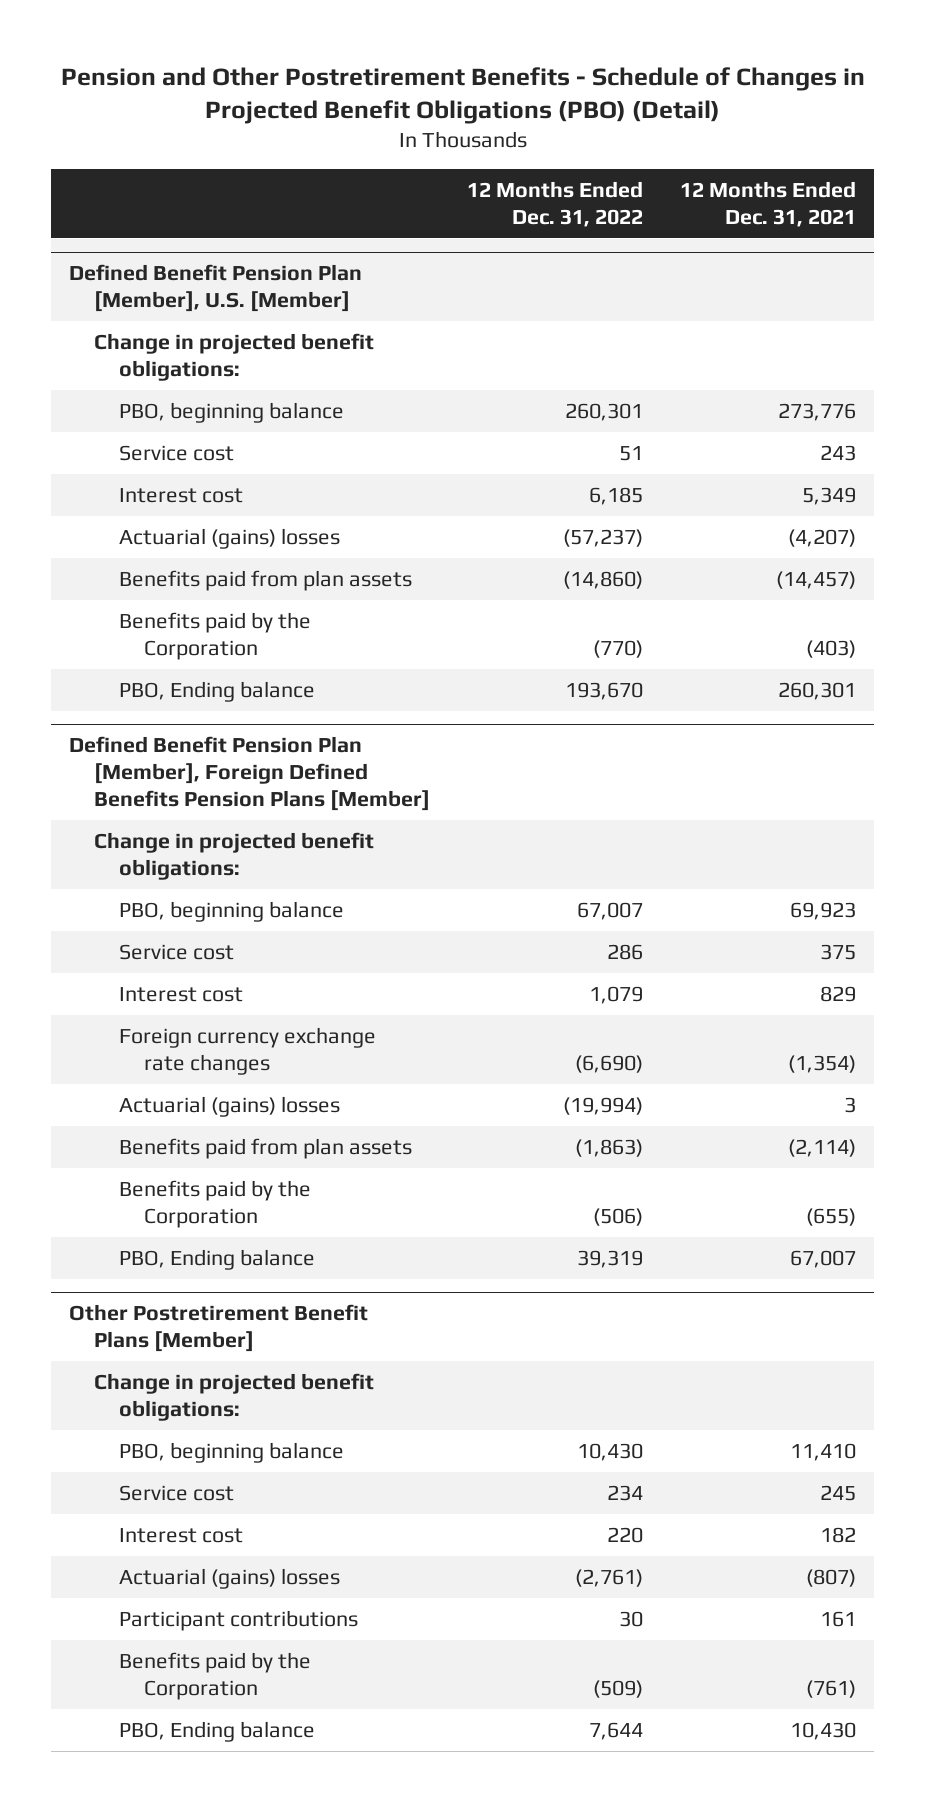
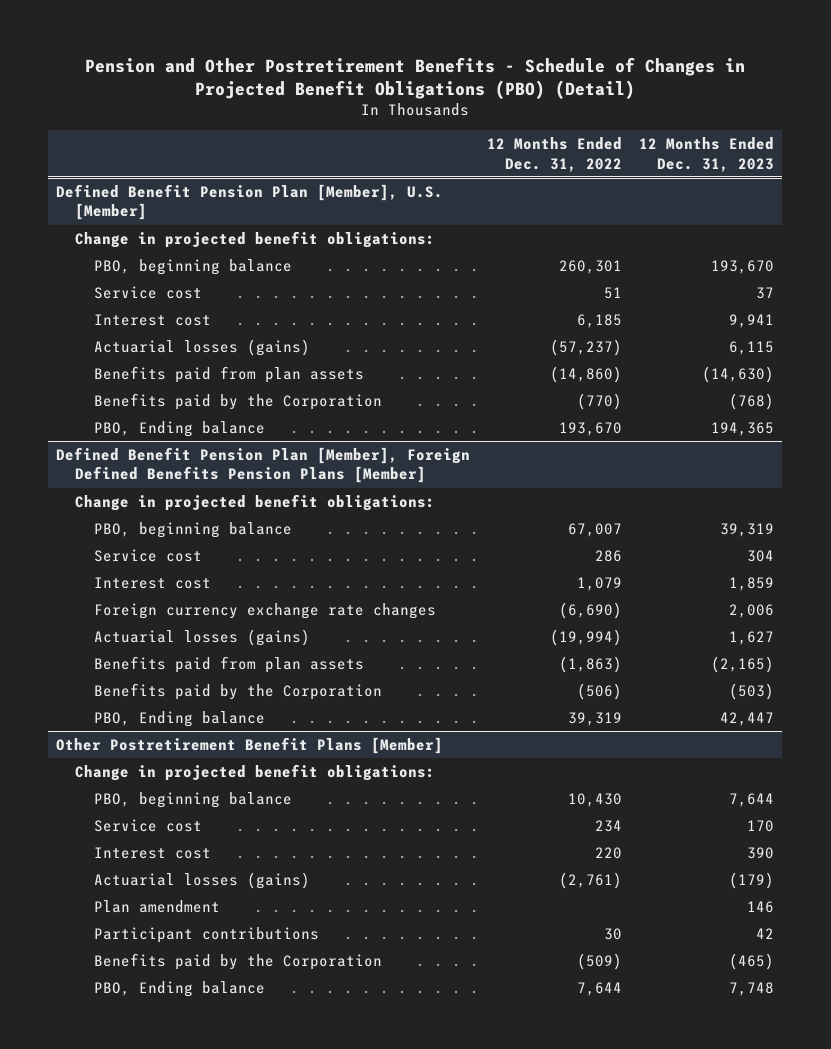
[679,180,856,227] 12 Months Ended Dec. 31, 2021 -> none
none -> [639,137,775,172] 12 Months Ended Dec. 31, 2023
[119,527,341,549] Actuarial (gains) losses -> [94,338,311,356] Actuarial losses (gains)
[119,1095,341,1117] Actuarial (gains) losses -> [94,628,311,646] Actuarial losses (gains)
[119,1567,341,1589] Actuarial (gains) losses -> [94,871,311,889] Actuarial losses (gains)
none -> [94,899,221,913] Plan amendment

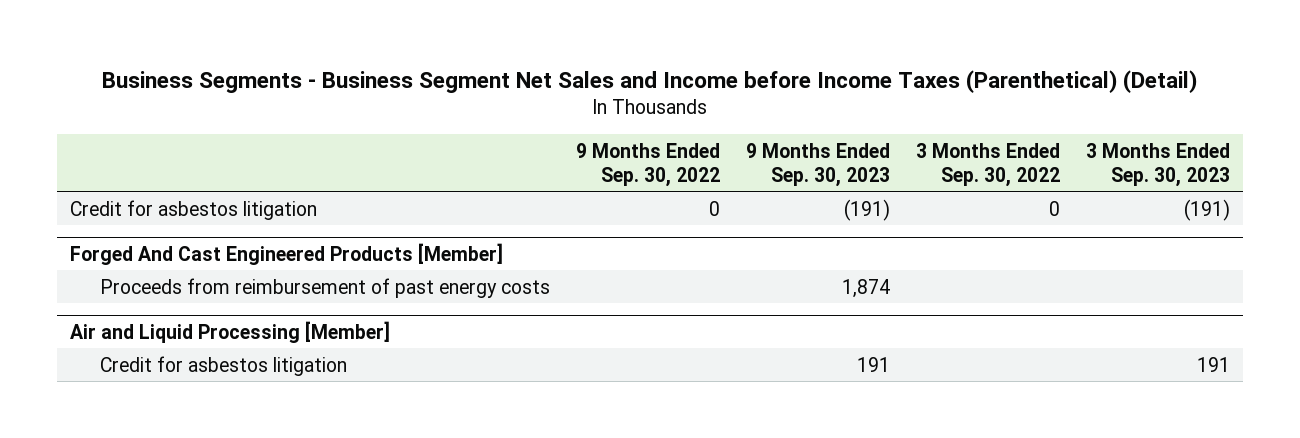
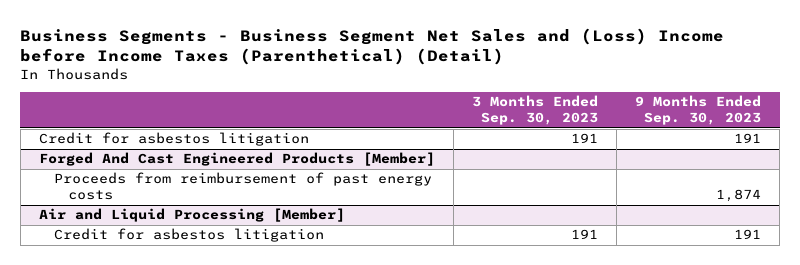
[101,69,1197,93] Business Segments - Business Segment Net Sales and Income before Income Taxes (Parenthetical) (Detail) -> [20,27,725,66] Business Segments - Business Segment Net Sales and (Loss) Income before Income Taxes (Parenthetical) (Detail)
[575,142,720,187] 9 Months Ended Sep. 30, 2022 -> none
[915,142,1060,187] 3 Months Ended Sep. 30, 2022 -> none
[843,198,890,221] (191) -> [734,133,762,144] 191
[1183,198,1230,221] (191) -> [570,133,598,144] 191

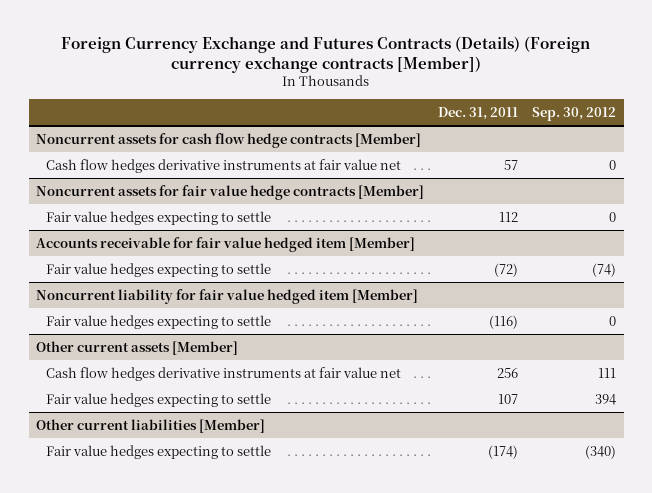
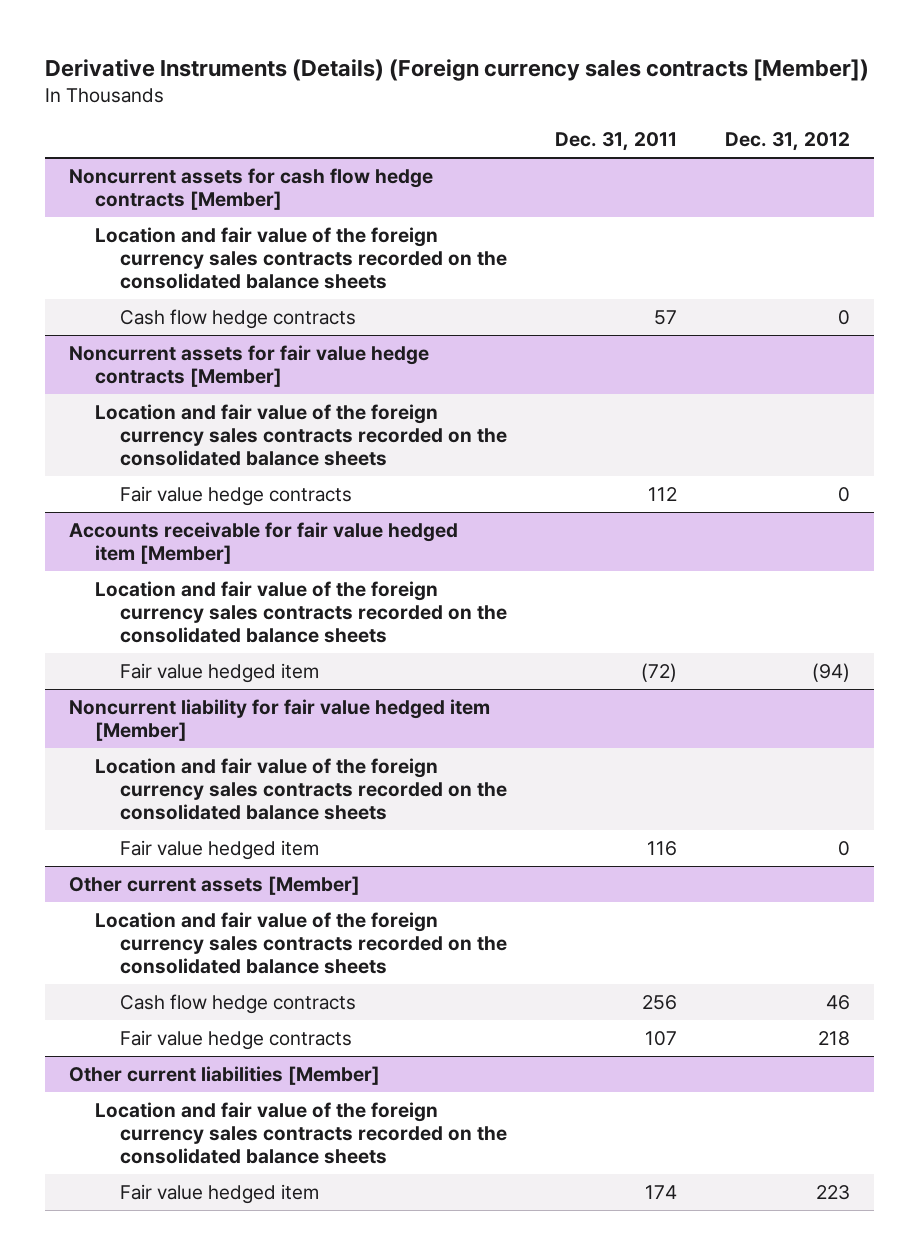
[61,35,591,73] Foreign Currency Exchange and Futures Contracts (Details) (Foreign currency exchange contracts [Member]) -> [45,58,870,81] Derivative Instruments (Details) (Foreign currency sales contracts [Member])
[532,106,617,121] Sep. 30, 2012 -> none
none -> [724,132,850,152] Dec. 31, 2012
none -> [94,226,508,289] Location and fair value of the foreign currency sales contracts recorded on the consolidated balance sheets
[45,158,401,173] Cash flow hedges derivative instruments at fair value net -> [120,308,357,329] Cash flow hedge contracts
none -> [94,403,508,466] Location and fair value of the foreign currency sales contracts recorded on the consolidated balance sheets
[45,210,271,225] Fair value hedges expecting to settle -> [120,485,353,506] Fair value hedge contracts
[45,262,271,277] Fair value hedges expecting to settle -> none
none -> [94,580,508,643] Location and fair value of the foreign currency sales contracts recorded on the consolidated balance sheets
none -> [120,662,320,683] Fair value hedged item
[45,314,271,329] Fair value hedges expecting to settle -> none
none -> [94,757,508,820] Location and fair value of the foreign currency sales contracts recorded on the consolidated balance sheets
none -> [120,839,320,860] Fair value hedged item
none -> [94,911,508,974] Location and fair value of the foreign currency sales contracts recorded on the consolidated balance sheets
[45,366,401,381] Cash flow hedges derivative instruments at fair value net -> [120,993,357,1014] Cash flow hedge contracts
[45,392,271,407] Fair value hedges expecting to settle -> [120,1029,353,1050] Fair value hedge contracts
[45,444,271,459] Fair value hedges expecting to settle -> none
none -> [94,1101,508,1164] Location and fair value of the foreign currency sales contracts recorded on the consolidated balance sheets
none -> [120,1183,320,1204] Fair value hedged item

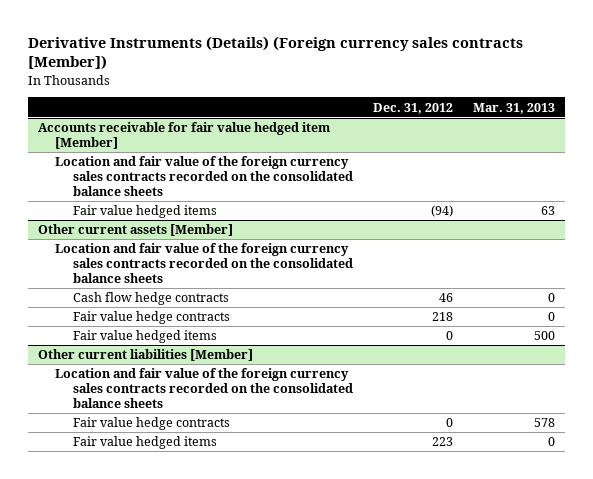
[554,132,677,152] Dec. 31, 2011 -> none
none -> [472,102,555,114] Mar. 31, 2013
[69,167,434,210] Noncurrent assets for cash flow hedge contracts [Member] -> none
[94,226,508,289] Location and fair value of the foreign currency sales contracts recorded on the consolidated balance sheets -> none
[120,308,357,329] Cash flow hedge contracts -> none
[69,344,430,387] Noncurrent assets for fair value hedge contracts [Member] -> none
[94,403,508,466] Location and fair value of the foreign currency sales contracts recorded on the consolidated balance sheets -> none
[120,485,353,506] Fair value hedge contracts -> none
[69,698,491,741] Noncurrent liability for fair value hedged item [Member] -> none
[94,757,508,820] Location and fair value of the foreign currency sales contracts recorded on the consolidated balance sheets -> none
[120,839,320,860] Fair value hedged item -> none
[120,662,320,683] Fair value hedged item -> [73,205,218,219] Fair value hedged items
none -> [73,330,218,344] Fair value hedged items
none -> [73,417,231,431] Fair value hedge contracts
[120,1183,320,1204] Fair value hedged item -> [73,436,218,450] Fair value hedged items

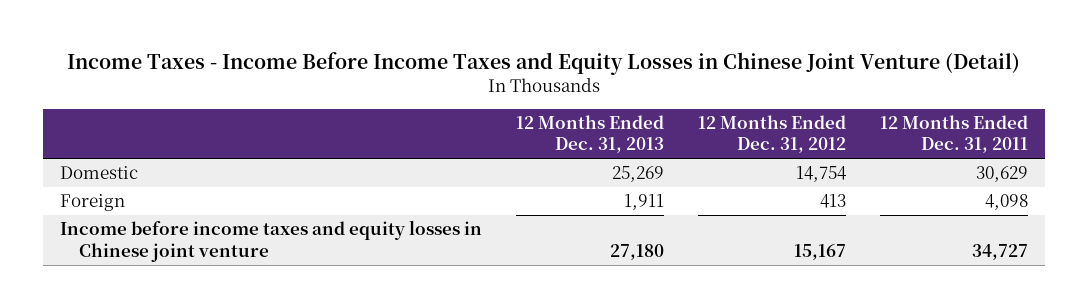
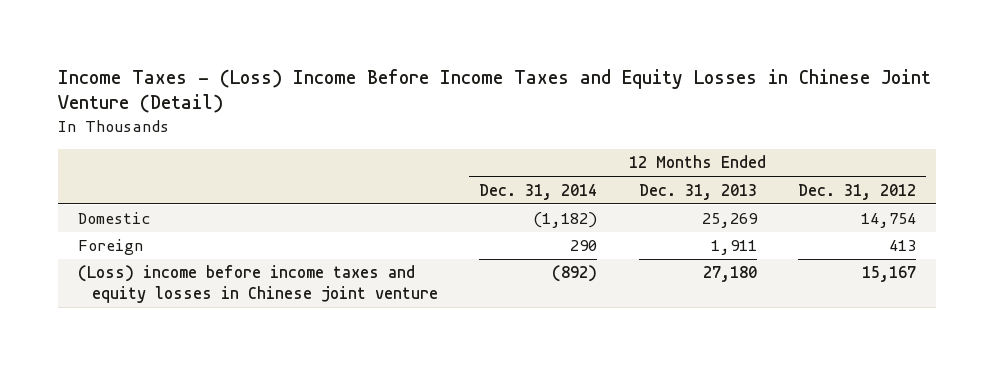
[67,52,1021,76] Income Taxes - Income Before Income Taxes and Equity Losses in Chinese Joint Venture (Detail) -> [57,68,931,114] Income Taxes - (Loss) Income Before Income Taxes and Equity Losses in Chinese Joint Venture (Detail)
[880,114,1029,154] 12 Months Ended Dec. 31, 2011 -> none
none -> [479,183,598,200] Dec. 31, 2014
[60,220,483,262] Income before income taxes and equity losses in Chinese joint venture -> [78,265,439,303] (Loss) income before income taxes and equity losses in Chinese joint venture

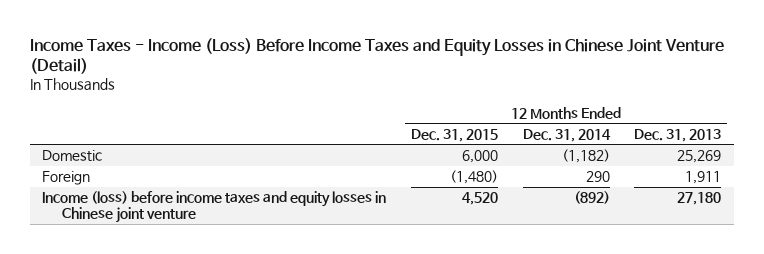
[57,68,931,114] Income Taxes - (Loss) Income Before Income Taxes and Equity Losses in Chinese Joint Venture (Detail) -> [29,37,724,75] Income Taxes - Income (Loss) Before Income Taxes and Equity Losses in Chinese Joint Venture (Detail)
[797,183,916,200] Dec. 31, 2012 -> none
none -> [410,128,498,142] Dec. 31, 2015
[78,265,439,303] (Loss) income before income taxes and equity losses in Chinese joint venture -> [42,191,387,224] Income (loss) before income taxes and equity losses in Chinese joint venture

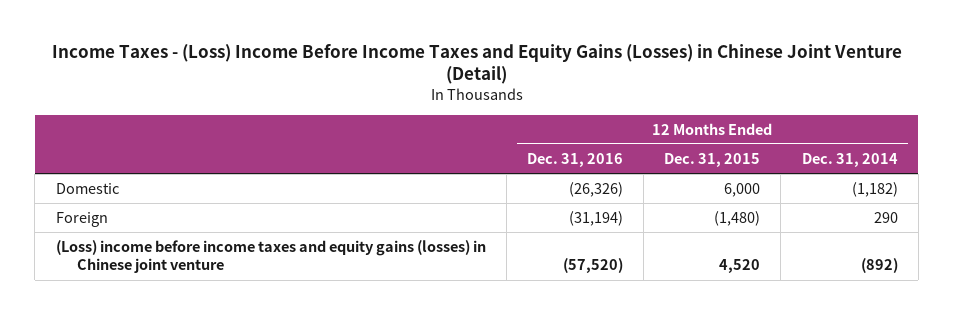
[29,37,724,75] Income Taxes - Income (Loss) Before Income Taxes and Equity Losses in Chinese Joint Venture (Detail) -> [51,43,902,85] Income Taxes - (Loss) Income Before Income Taxes and Equity Gains (Losses) in Chinese Joint Venture (Detail)
[634,128,722,142] Dec. 31, 2013 -> none
none -> [526,153,623,168] Dec. 31, 2016
[42,191,387,224] Income (loss) before income taxes and equity losses in Chinese joint venture -> [55,240,486,274] (Loss) income before income taxes and equity gains (losses) in Chinese joint venture

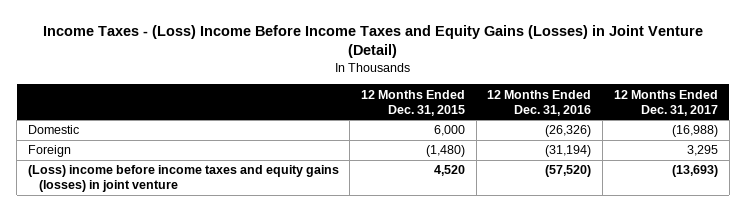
[51,43,902,85] Income Taxes - (Loss) Income Before Income Taxes and Equity Gains (Losses) in Chinese Joint Venture (Detail) -> [42,24,703,59] Income Taxes - (Loss) Income Before Income Taxes and Equity Gains (Losses) in Joint Venture (Detail)
[801,153,898,168] Dec. 31, 2014 -> none
none -> [613,89,718,116] 12 Months Ended Dec. 31, 2017
[55,240,486,274] (Loss) income before income taxes and equity gains (losses) in Chinese joint venture -> [27,165,339,193] (Loss) income before income taxes and equity gains (losses) in joint venture

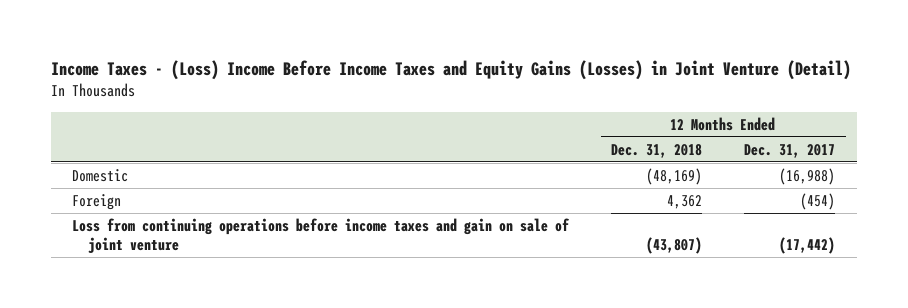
[361,89,466,116] 12 Months Ended Dec. 31, 2015 -> none
[487,89,592,116] 12 Months Ended Dec. 31, 2016 -> none
none -> [611,143,703,158] Dec. 31, 2018
[686,145,718,157] 3,295 -> [800,192,836,210] (454)
[27,165,339,193] (Loss) income before income taxes and equity gains (losses) in joint venture -> [72,217,571,254] Loss from continuing operations before income taxes and gain on sale of joint venture
[671,165,718,178] (13,693) -> [779,237,836,255] (17,442)

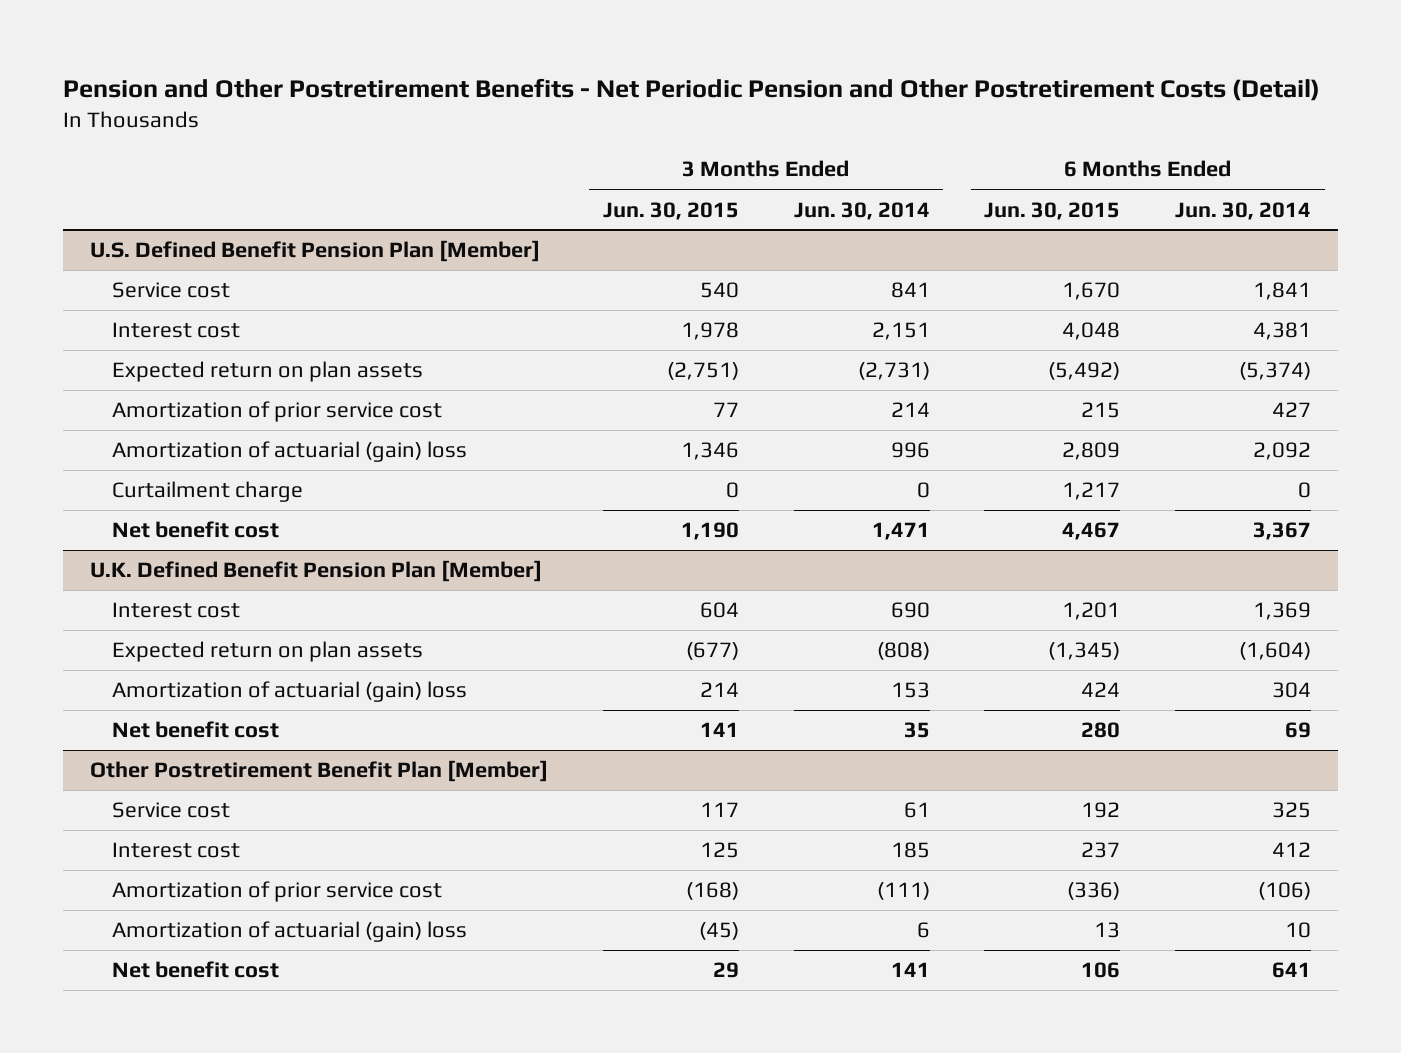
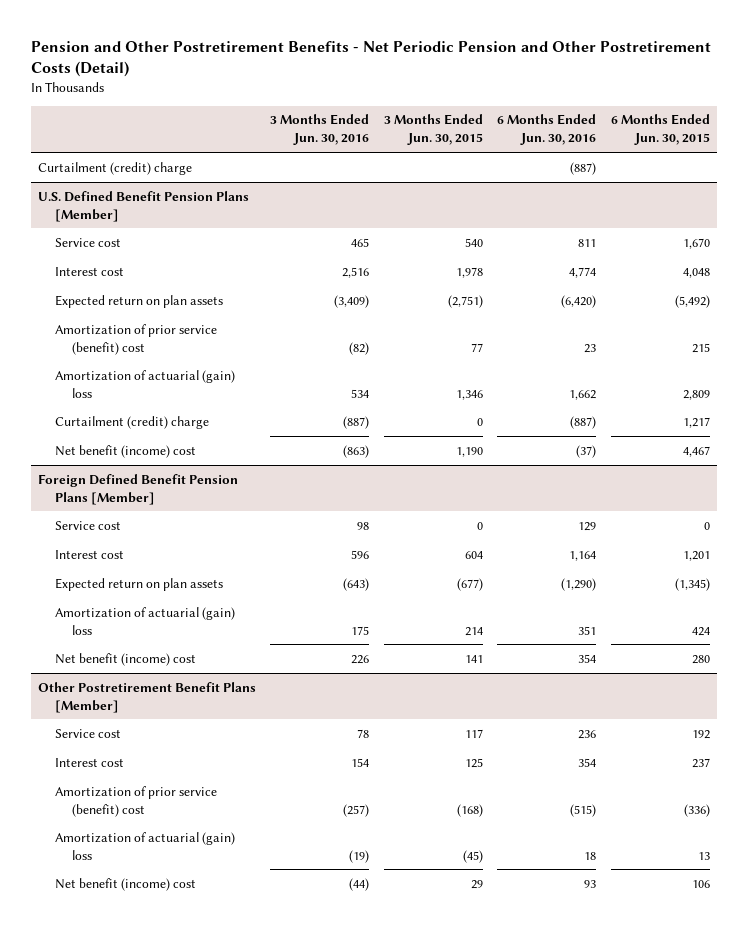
[793,201,930,220] Jun. 30, 2014 -> none
[1175,201,1312,220] Jun. 30, 2014 -> none
none -> [270,114,370,146] 3 Months Ended Jun. 30, 2016
none -> [497,114,597,146] 6 Months Ended Jun. 30, 2016
none -> [37,161,192,175] Curtailment (credit) charge
[90,240,541,263] U.S. Defined Benefit Pension Plan [Member] -> [37,190,249,222] U.S. Defined Benefit Pension Plans [Member]
[112,401,443,423] Amortization of prior service cost -> [54,323,217,355] Amortization of prior service (benefit) cost
[112,481,304,503] Curtailment charge -> [54,415,209,429] Curtailment (credit) charge
[112,521,280,539] Net benefit cost -> [54,444,196,458] Net benefit (income) cost
[90,560,543,583] U.K. Defined Benefit Pension Plan [Member] -> [37,473,238,505] Foreign Defined Benefit Pension Plans [Member]
none -> [54,520,121,530] Service cost
[112,721,280,739] Net benefit cost -> [54,652,196,666] Net benefit (income) cost
[90,760,549,783] Other Postretirement Benefit Plan [Member] -> [37,681,256,713] Other Postretirement Benefit Plans [Member]
[112,881,443,903] Amortization of prior service cost -> [54,785,217,817] Amortization of prior service (benefit) cost
[112,961,280,979] Net benefit cost -> [54,877,196,891] Net benefit (income) cost

